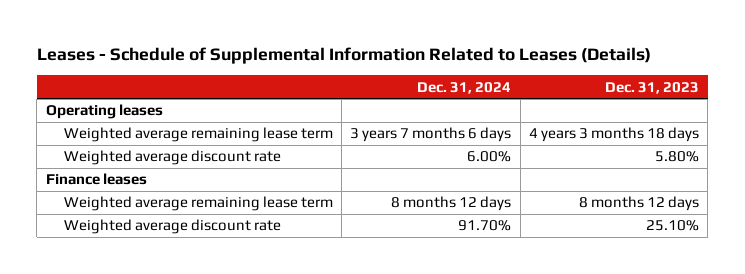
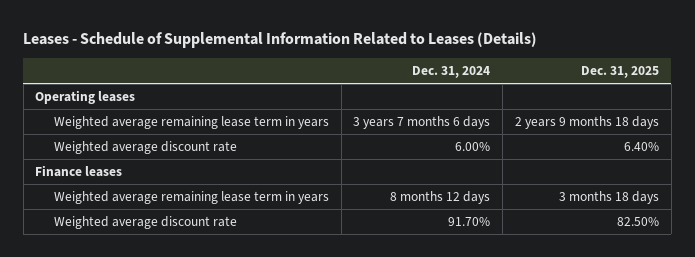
[604,81,699,94] Dec. 31, 2023 -> none
none -> [581,66,660,79] Dec. 31, 2025
[63,127,333,143] Weighted average remaining lease term -> [53,116,329,130] Weighted average remaining lease term in years
[63,196,333,212] Weighted average remaining lease term -> [53,191,329,205] Weighted average remaining lease term in years

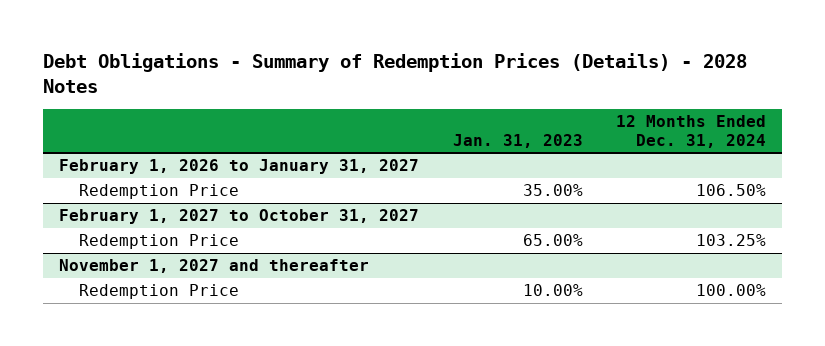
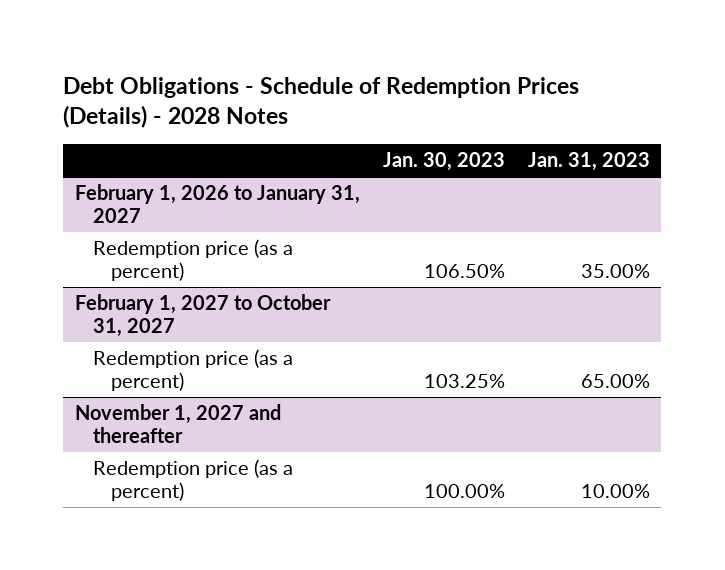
[42,52,747,93] Debt Obligations - Summary of Redemption Prices (Details) - 2028 Notes -> [63,76,580,129] Debt Obligations - Schedule of Redemption Prices (Details) - 2028 Notes
[615,115,766,148] 12 Months Ended Dec. 31, 2024 -> none
none -> [382,152,505,172] Jan. 30, 2023
[79,184,240,200] Redemption Price -> [93,239,294,281] Redemption price (as a percent)
[79,234,240,250] Redemption Price -> [93,349,294,391] Redemption price (as a percent)
[79,284,240,300] Redemption Price -> [93,459,294,501] Redemption price (as a percent)

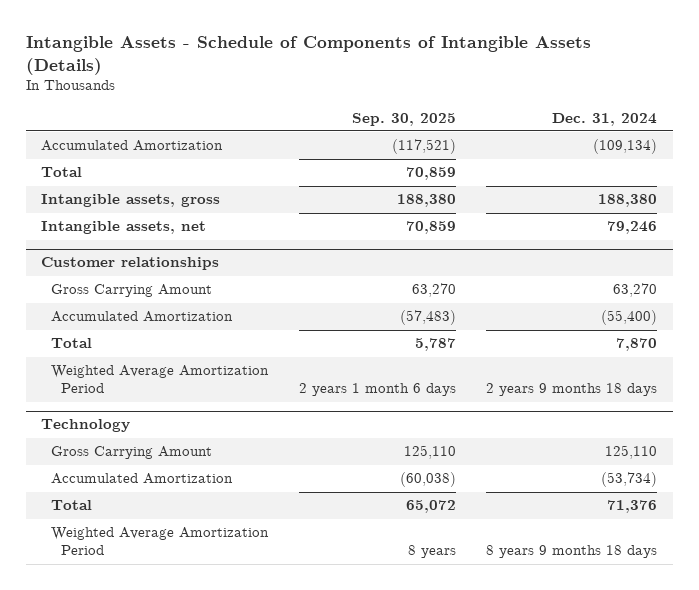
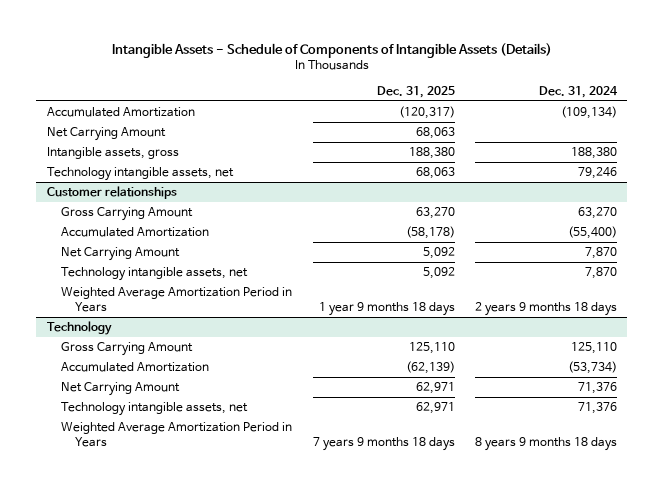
[351,112,456,126] Sep. 30, 2025 -> none
none -> [376,85,455,98] Dec. 31, 2025
[41,167,83,178] Total -> [46,127,166,142] Net Carrying Amount
[41,221,207,235] Intangible assets, net -> [46,167,234,182] Technology intangible assets, net
[51,338,93,349] Total -> [61,247,181,262] Net Carrying Amount
none -> [61,267,249,282] Technology intangible assets, net
[51,365,270,394] Weighted Average Amortization Period -> [61,287,293,312] Weighted Average Amortization Period in Years
[51,500,93,511] Total -> [61,382,181,397] Net Carrying Amount
none -> [61,402,249,417] Technology intangible assets, net
[51,527,270,556] Weighted Average Amortization Period -> [61,422,293,447] Weighted Average Amortization Period in Years

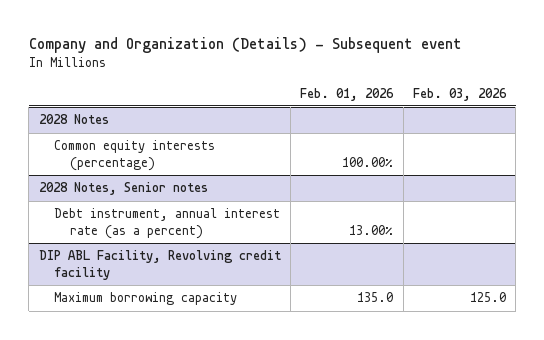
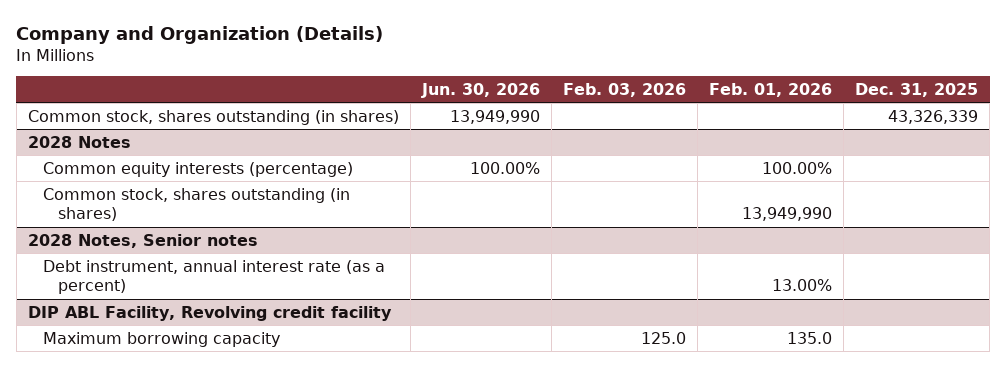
[28,37,462,54] Company and Organization (Details) - Subsequent event -> [16,25,384,44] Company and Organization (Details)
none -> [420,82,540,98] Jun. 30, 2026
none -> [855,82,979,97] Dec. 31, 2025
none -> [27,109,399,125] Common stock, shares outstanding (in shares)
none -> [42,187,350,222] Common stock, shares outstanding (in shares)

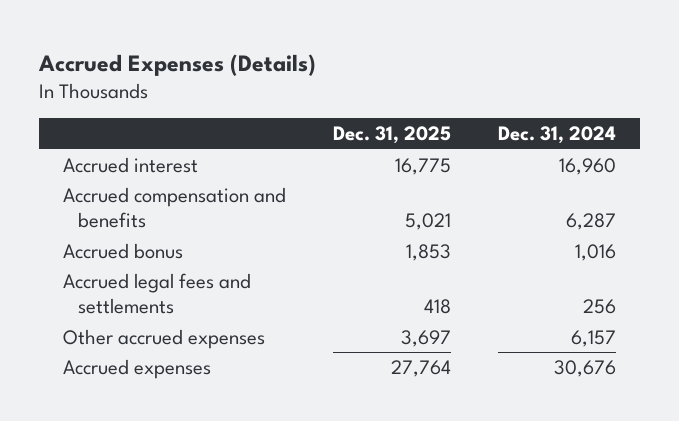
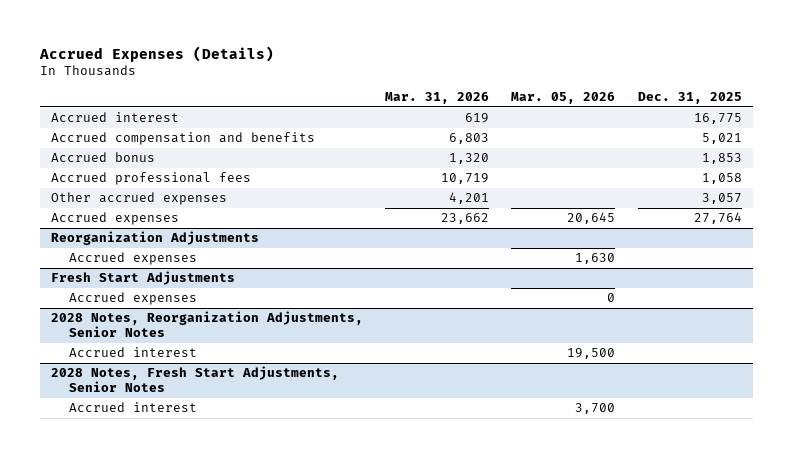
[498,126,617,145] Dec. 31, 2024 -> none
none -> [385,92,490,105] Mar. 31, 2026
none -> [511,92,616,105] Mar. 05, 2026
[62,272,251,315] Accrued legal fees and settlements -> [50,172,251,186] Accrued professional fees
[423,299,451,315] 418 -> [701,173,742,185] 1,058
[400,329,451,347] 3,697 -> [701,193,742,205] 3,057
none -> [50,231,259,246] Reorganization Adjustments
none -> [69,252,198,266] Accrued expenses
none -> [50,271,235,286] Fresh Start Adjustments
none -> [69,292,198,306] Accrued expenses
none -> [50,311,363,338] 2028 Notes, Reorganization Adjustments, Senior Notes
none -> [69,347,198,358] Accrued interest
none -> [50,366,339,393] 2028 Notes, Fresh Start Adjustments, Senior Notes
none -> [69,402,198,413] Accrued interest

